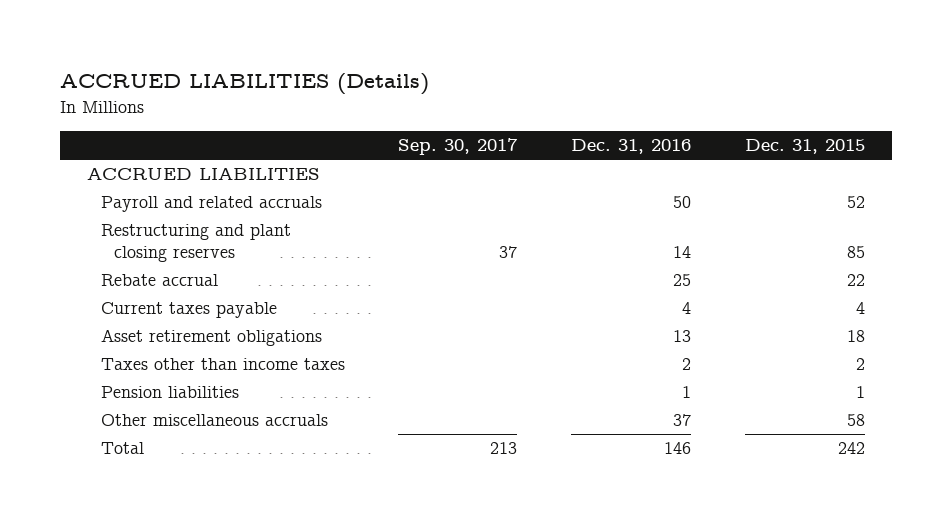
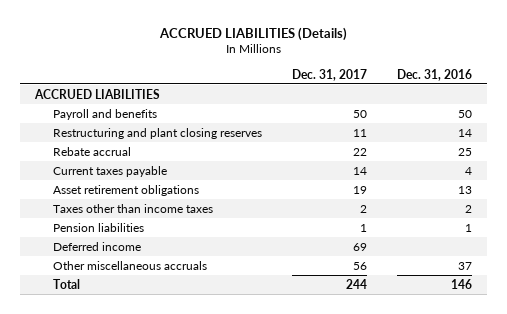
[398,138,519,156] Sep. 30, 2017 -> none
[744,139,865,155] Dec. 31, 2015 -> none
none -> [291,68,367,81] Dec. 31, 2017
[100,196,322,213] Payroll and related accruals -> [52,108,157,120] Payroll and benefits
none -> [52,241,141,251] Deferred income

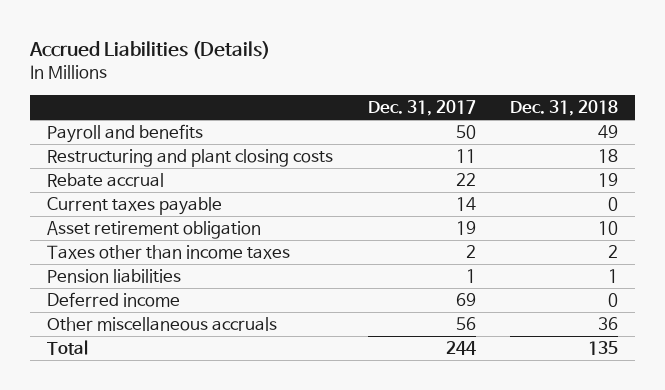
[158,26,347,41] ACCRUED LIABILITIES (Details) -> [29,40,271,59] Accrued Liabilities (Details)
[396,68,472,81] Dec. 31, 2016 -> none
none -> [509,100,618,117] Dec. 31, 2018
[34,88,161,99] ACCRUED LIABILITIES -> none
[52,127,262,139] Restructuring and plant closing reserves -> [47,149,334,168] Restructuring and plant closing costs
[52,184,199,196] Asset retirement obligations -> [47,221,262,240] Asset retirement obligation

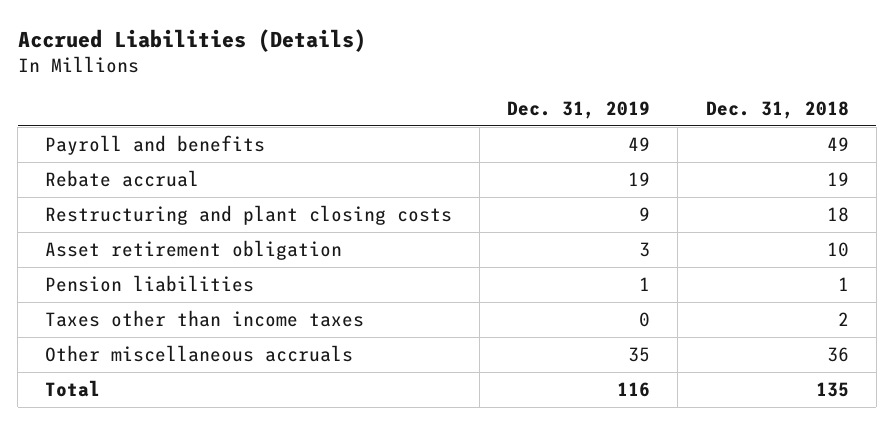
[367,100,476,117] Dec. 31, 2017 -> none
none -> [507,100,651,119] Dec. 31, 2019
[47,197,223,216] Current taxes payable -> none
[47,149,334,168] Restructuring and plant closing costs -> [45,204,453,225] Restructuring and plant closing costs
[47,292,181,308] Deferred income -> none
[47,245,291,260] Taxes other than income taxes -> [45,309,365,327] Taxes other than income taxes

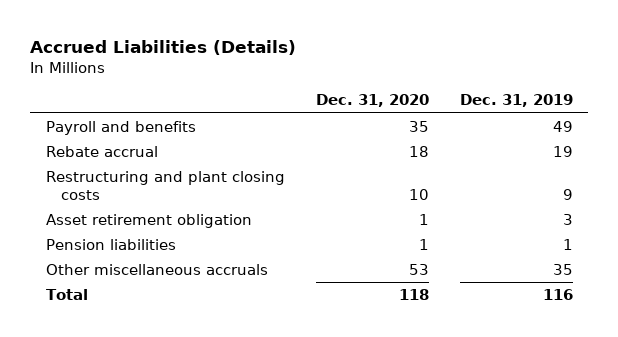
[705,100,849,119] Dec. 31, 2018 -> none
none -> [315,94,429,108] Dec. 31, 2020
[45,309,365,327] Taxes other than income taxes -> none

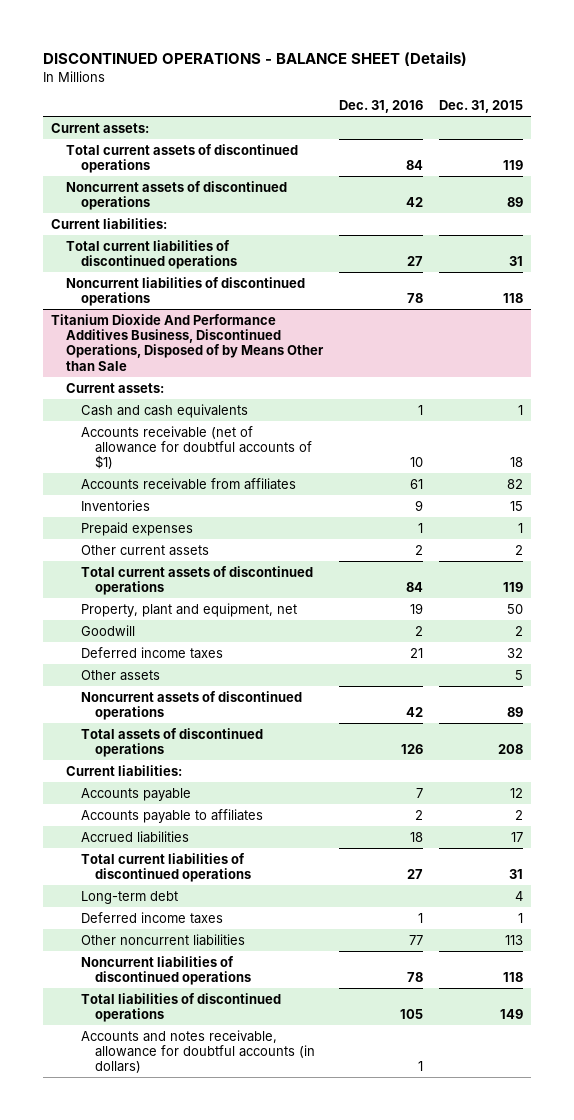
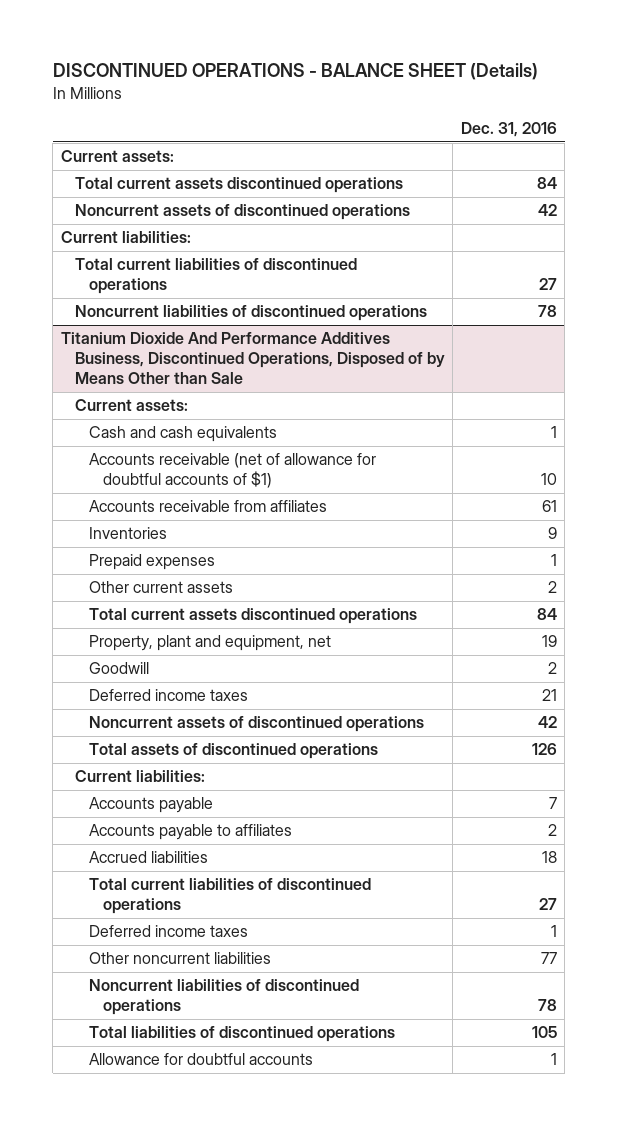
[438,100,523,114] Dec. 31, 2015 -> none
[66,143,299,173] Total current assets of discontinued operations -> [74,177,403,194] Total current assets discontinued operations
[80,565,313,595] Total current assets of discontinued operations -> [89,608,418,625] Total current assets discontinued operations
[80,669,160,681] Other assets -> none
[80,890,178,904] Long-term debt -> none
[80,1029,316,1074] Accounts and notes receivable, allowance for doubtful accounts (in dollars) -> [89,1053,314,1066] Allowance for doubtful accounts

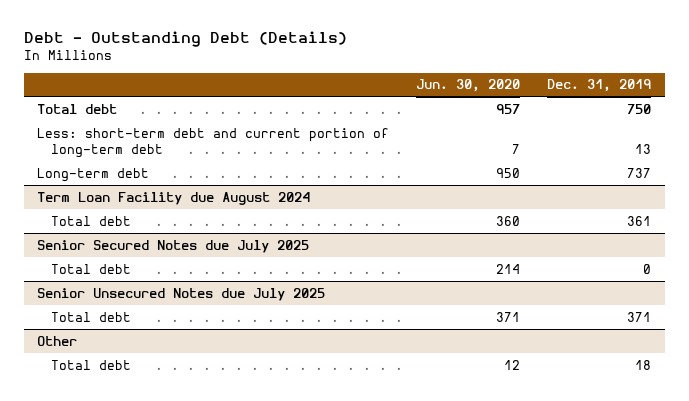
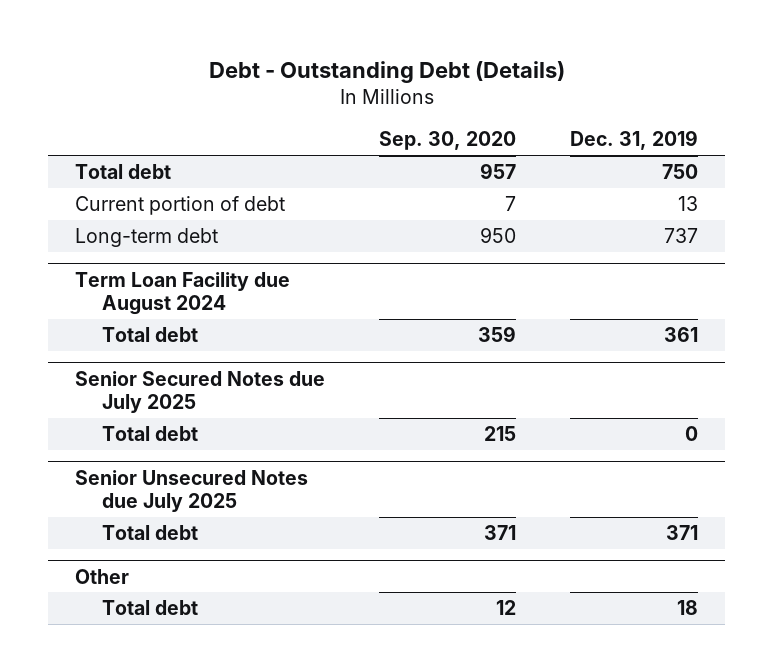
[416,79,521,93] Jun. 30, 2020 -> none
none -> [379,131,517,151] Sep. 30, 2020
[37,127,390,158] Less: short-term debt and current portion of long-term debt -> none
none -> [75,195,286,215] Current portion of debt

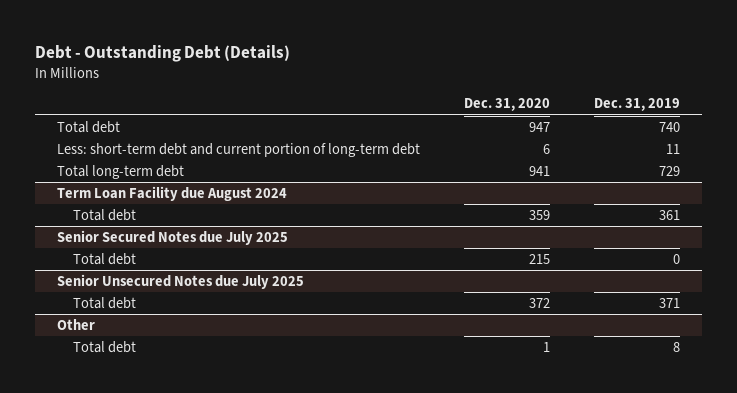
[379,131,517,151] Sep. 30, 2020 -> none
none -> [464,98,551,112] Dec. 31, 2020
[662,163,699,179] 750 -> [658,121,680,132] 740
[75,195,286,215] Current portion of debt -> [57,142,421,157] Less: short-term debt and current portion of long-term debt
[678,195,699,211] 13 -> [665,143,680,154] 11
[75,227,219,247] Long-term debt -> [57,164,185,179] Total long-term debt
[664,227,699,243] 737 -> [658,165,680,176] 729
[677,599,699,615] 18 -> [672,341,680,352] 8

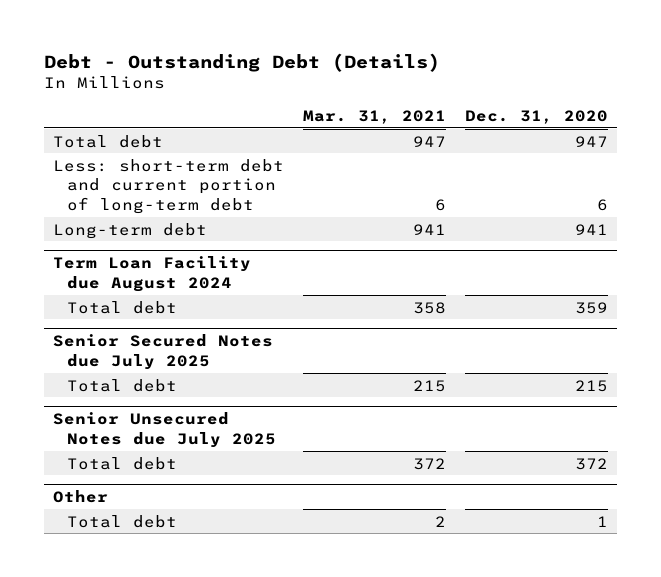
[593,98,680,112] Dec. 31, 2019 -> none
none -> [302,109,446,124] Mar. 31, 2021
[57,164,185,179] Total long-term debt -> [53,222,208,239] Long-term debt

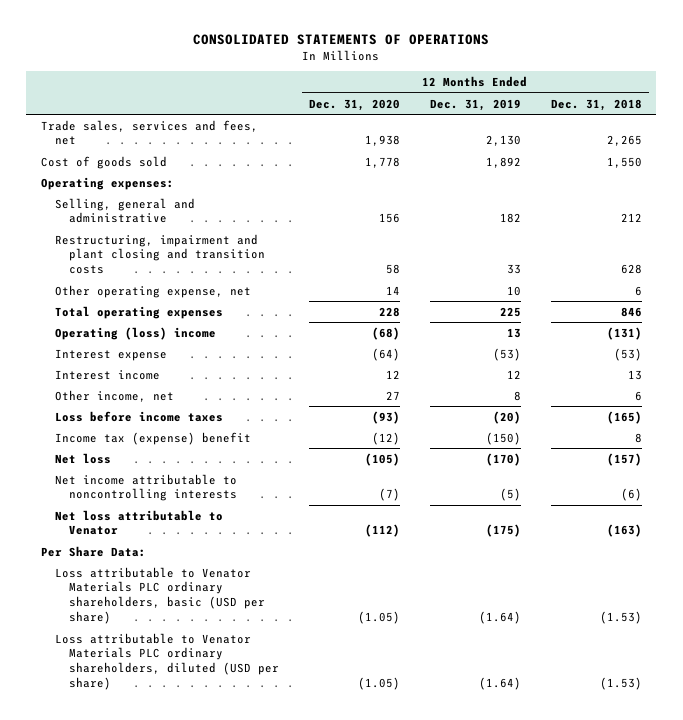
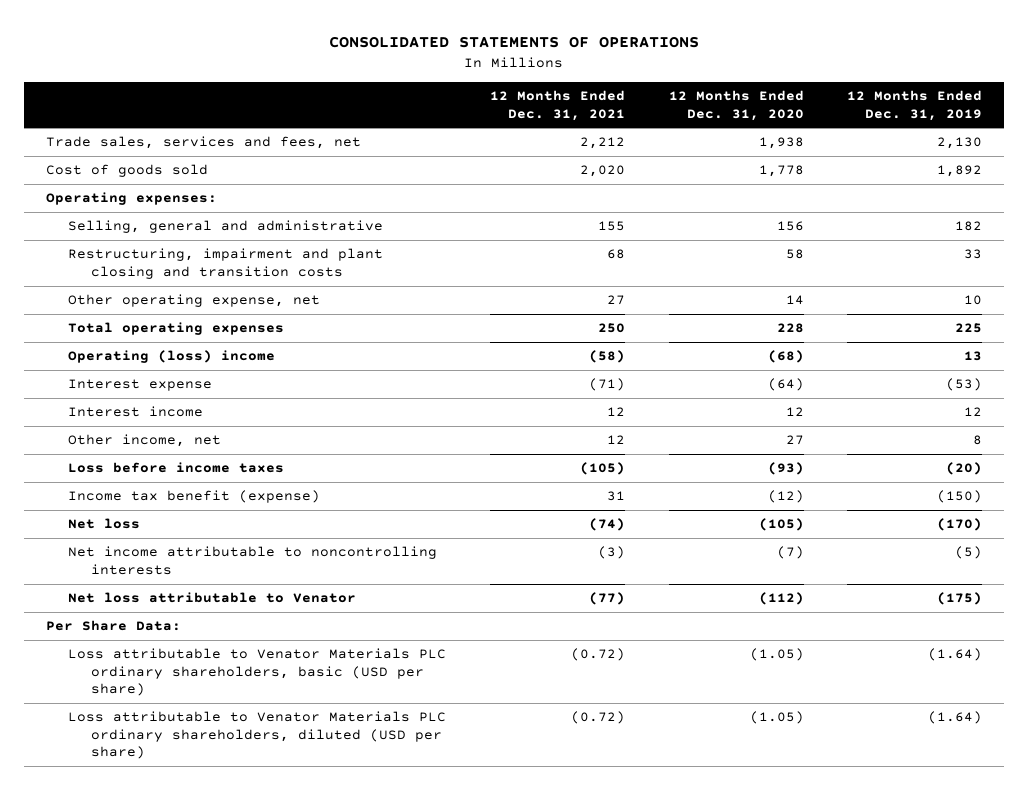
[550,98,642,111] Dec. 31, 2018 -> none
none -> [489,90,625,121] 12 Months Ended Dec. 31, 2021
[55,431,252,445] Income tax (expense) benefit -> [68,490,321,504] Income tax benefit (expense)

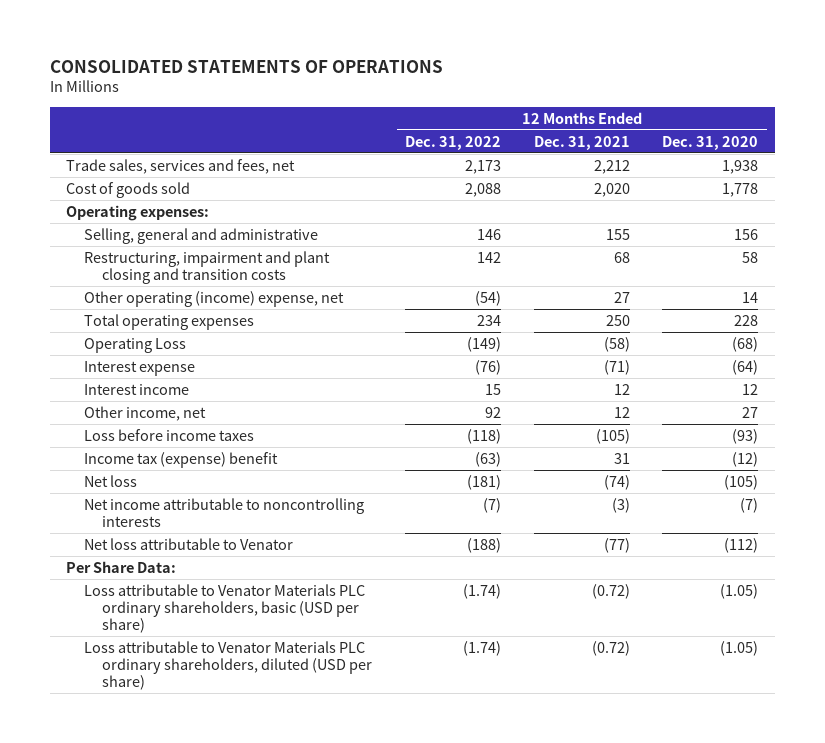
[847,90,983,121] 12 Months Ended Dec. 31, 2019 -> none
none -> [404,135,501,150] Dec. 31, 2022
[68,294,321,308] Other operating expense, net -> [84,290,345,307] Other operating (income) expense, net
[68,350,276,364] Operating (loss) income -> [84,337,187,353] Operating Loss
[68,490,321,504] Income tax benefit (expense) -> [84,451,279,468] Income tax (expense) benefit

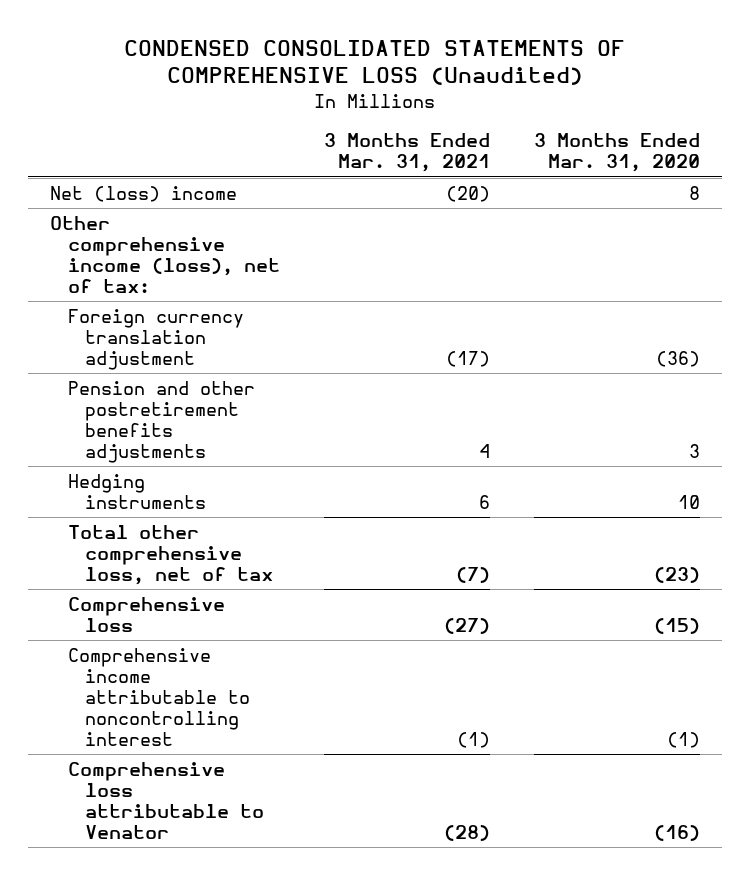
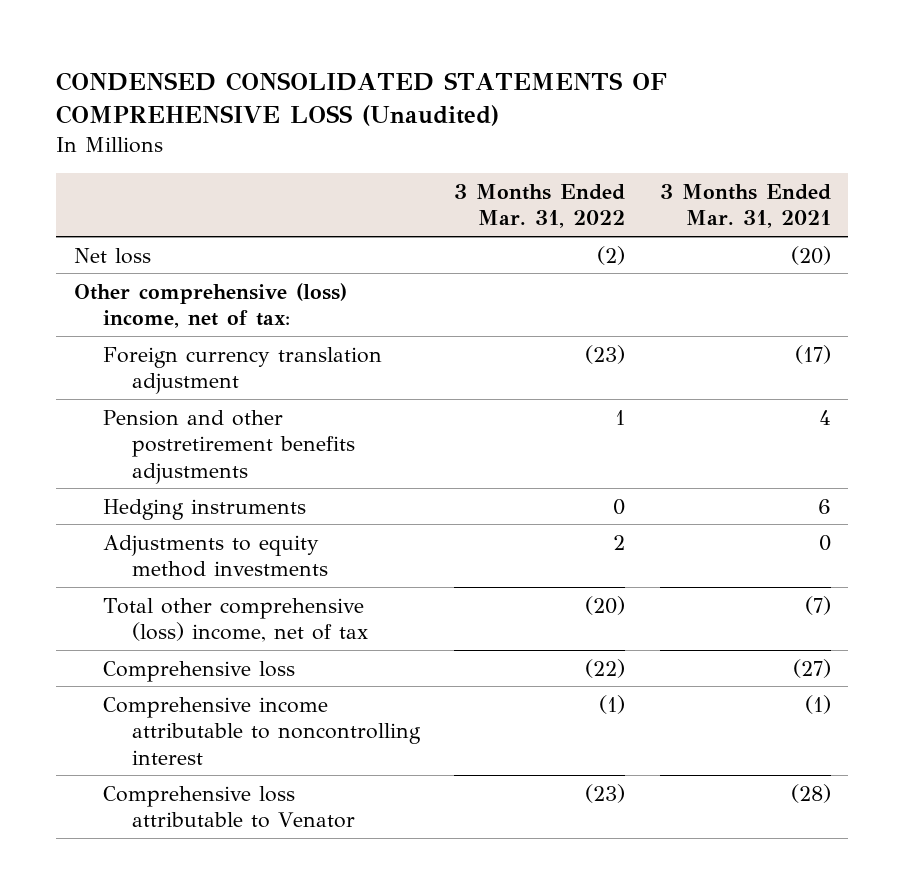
[533,133,700,173] 3 Months Ended Mar. 31, 2020 -> none
none -> [454,183,626,229] 3 Months Ended Mar. 31, 2022
[49,185,237,202] Net (loss) income -> [73,247,151,264] Net loss
[49,215,280,293] Other comprehensive income (loss), net of tax: -> [73,282,347,329] Other comprehensive (loss) income, net of tax:
none -> [102,534,328,578] Adjustments to equity method investments
[67,524,274,585] Total other comprehensive loss, net of tax -> [102,597,368,643] Total other comprehensive (loss) income, net of tax

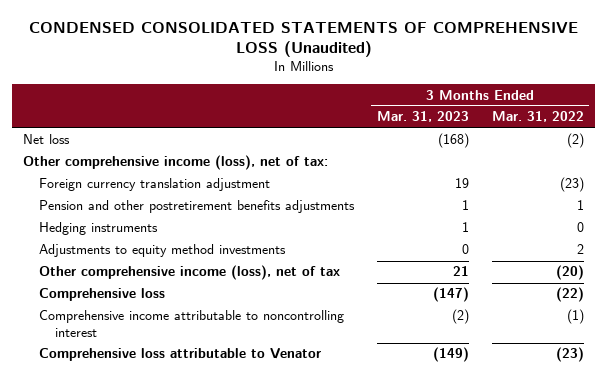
[660,183,832,229] 3 Months Ended Mar. 31, 2021 -> none
none -> [377,111,470,123] Mar. 31, 2023
[73,282,347,329] Other comprehensive (loss) income, net of tax: -> [23,155,329,171] Other comprehensive income (loss), net of tax:
[102,597,368,643] Total other comprehensive (loss) income, net of tax -> [39,265,341,281] Other comprehensive income (loss), net of tax

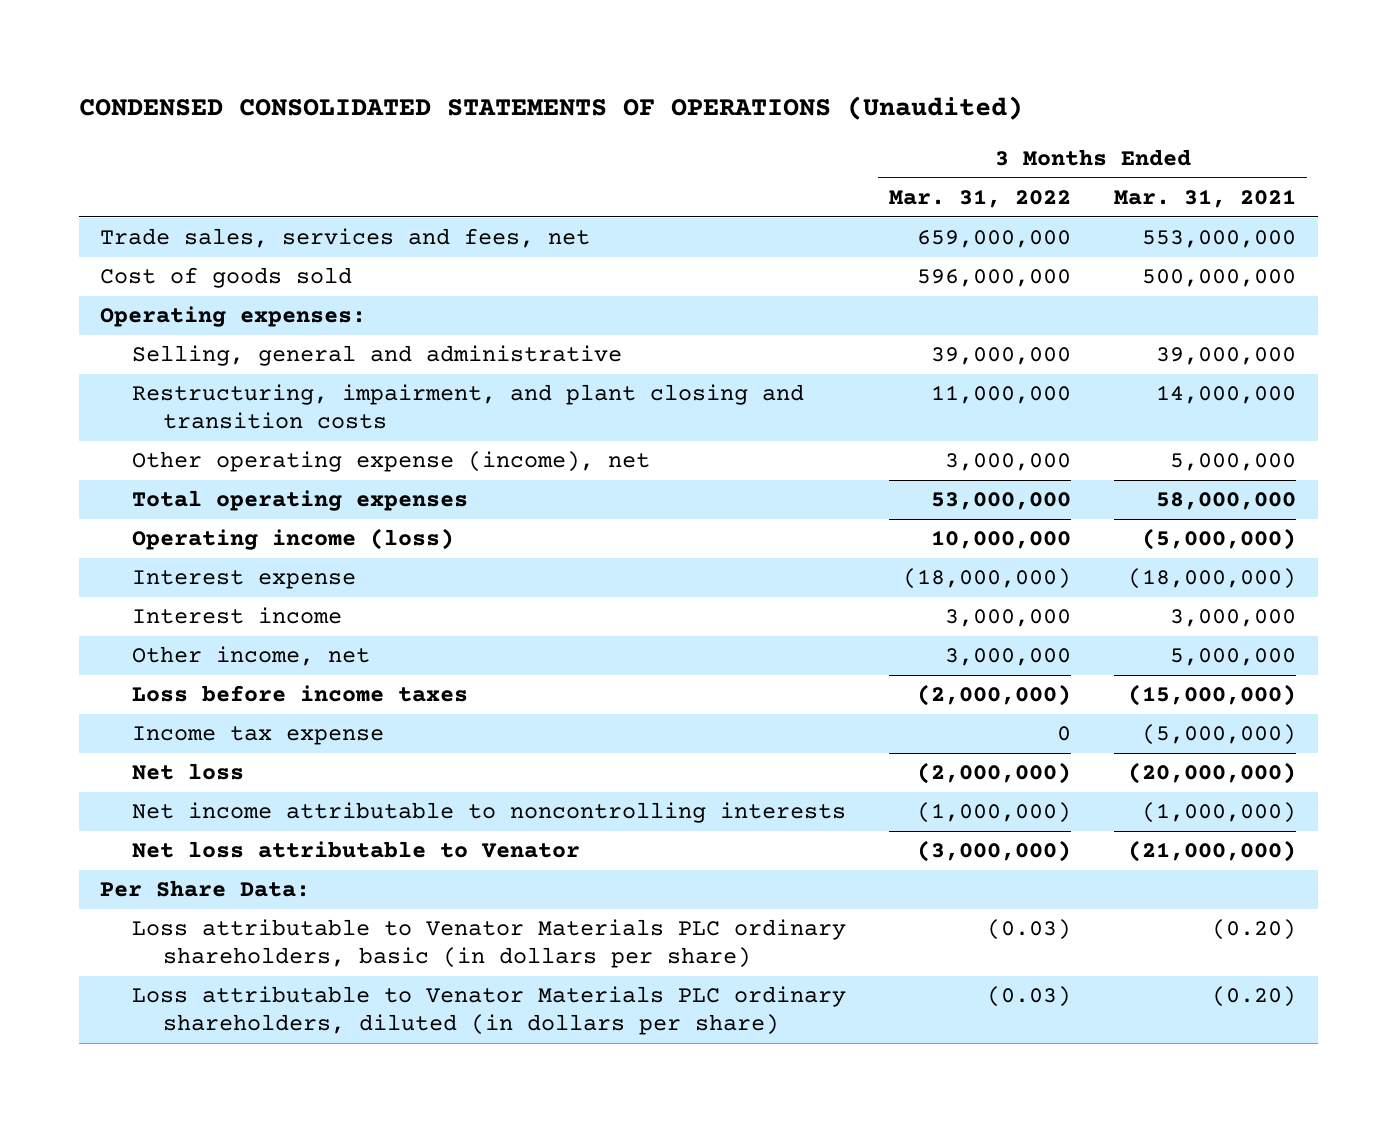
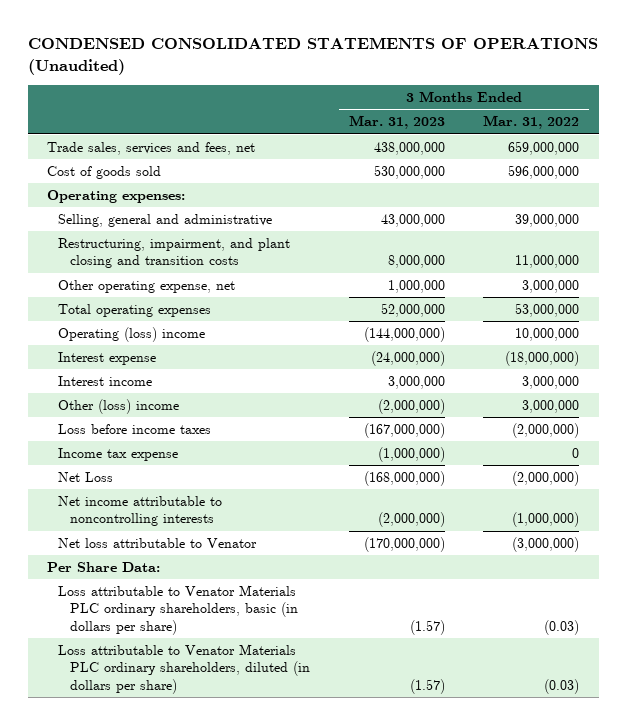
[1114,189,1297,209] Mar. 31, 2021 -> none
none -> [348,115,445,130] Mar. 31, 2023
[131,451,650,473] Other operating expense (income), net -> [58,279,236,293] Other operating expense, net
[131,528,454,551] Operating income (loss) -> [58,326,206,342] Operating (loss) income
[131,646,370,667] Other income, net -> [58,398,180,414] Other (loss) income
[131,763,244,781] Net loss -> [58,471,114,482] Net Loss

